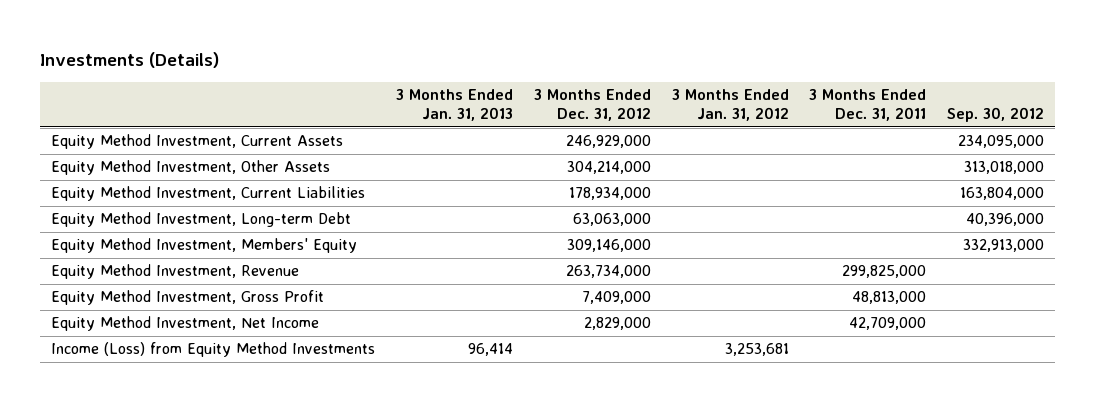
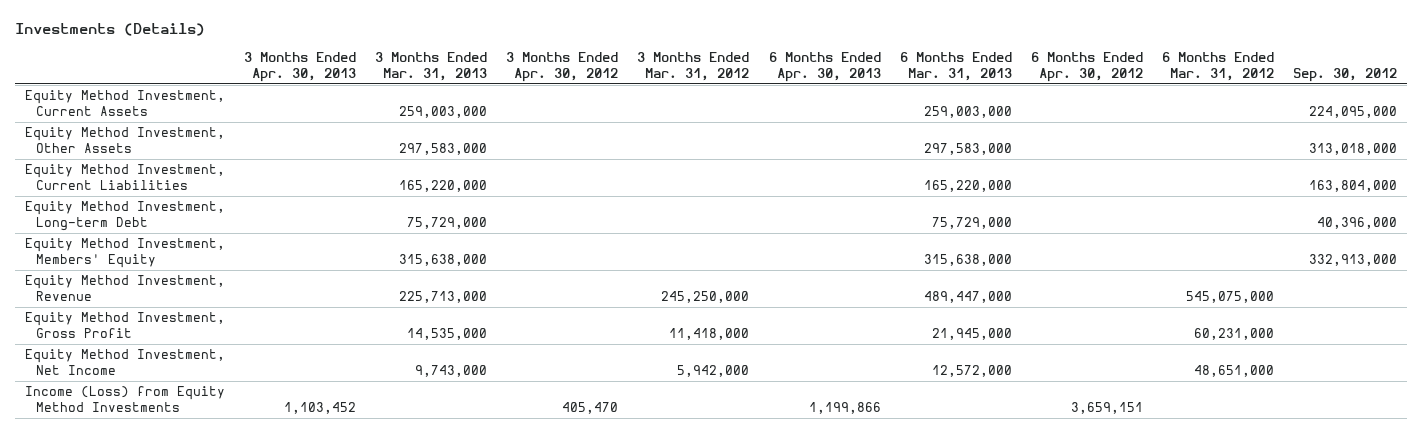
[395,88,513,122] 3 Months Ended Jan. 31, 2013 -> none
[533,88,651,122] 3 Months Ended Dec. 31, 2012 -> none
[671,88,789,122] 3 Months Ended Jan. 31, 2012 -> none
[809,88,927,122] 3 Months Ended Dec. 31, 2011 -> none
none -> [243,51,356,82] 3 Months Ended Apr. 30, 2013
none -> [375,51,488,81] 3 Months Ended Mar. 31, 2013
none -> [506,51,619,82] 3 Months Ended Apr. 30, 2012
none -> [637,51,750,81] 3 Months Ended Mar. 31, 2012
none -> [768,51,881,82] 6 Months Ended Apr. 30, 2013
none -> [899,51,1012,81] 6 Months Ended Mar. 31, 2013
none -> [1031,51,1144,82] 6 Months Ended Apr. 30, 2012
none -> [1162,51,1275,81] 6 Months Ended Mar. 31, 2012
[958,135,1045,149] 234,095,000 -> [1309,106,1398,119] 224,095,000

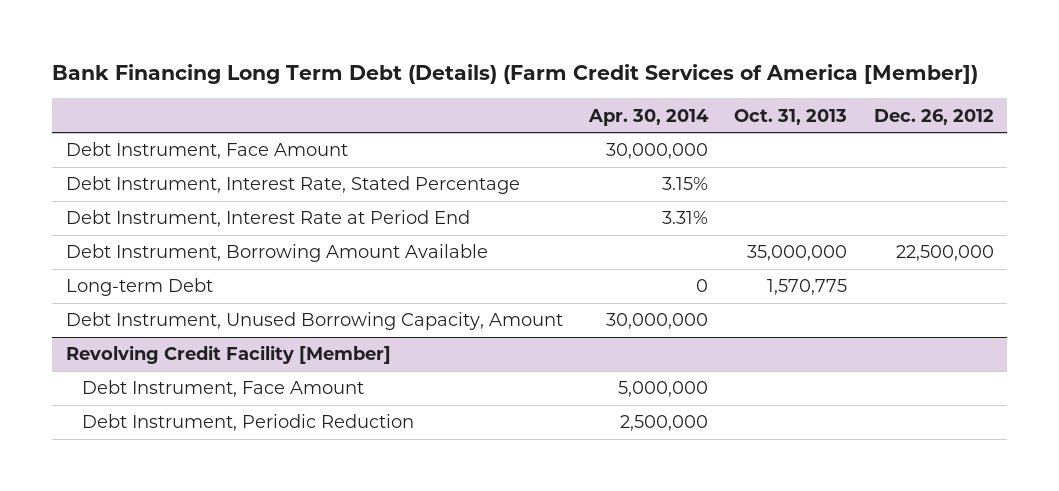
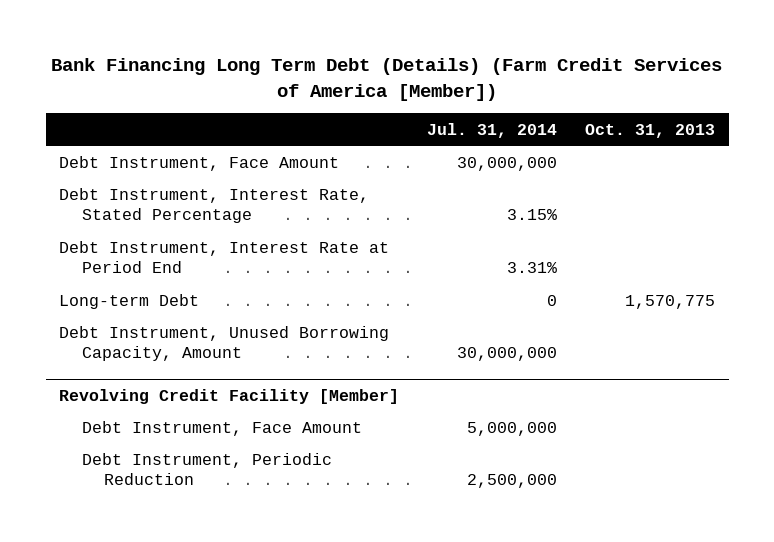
[587,108,709,126] Apr. 30, 2014 -> none
[873,108,994,125] Dec. 26, 2012 -> none
none -> [427,122,558,138] Jul. 31, 2014
[65,244,488,263] Debt Instrument, Borrowing Amount Available -> none

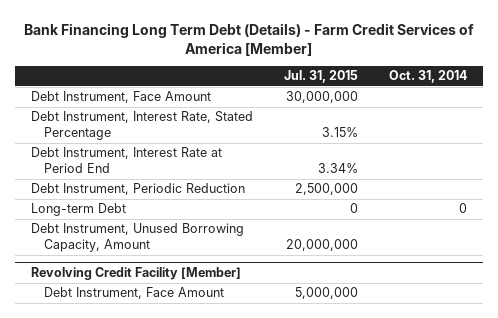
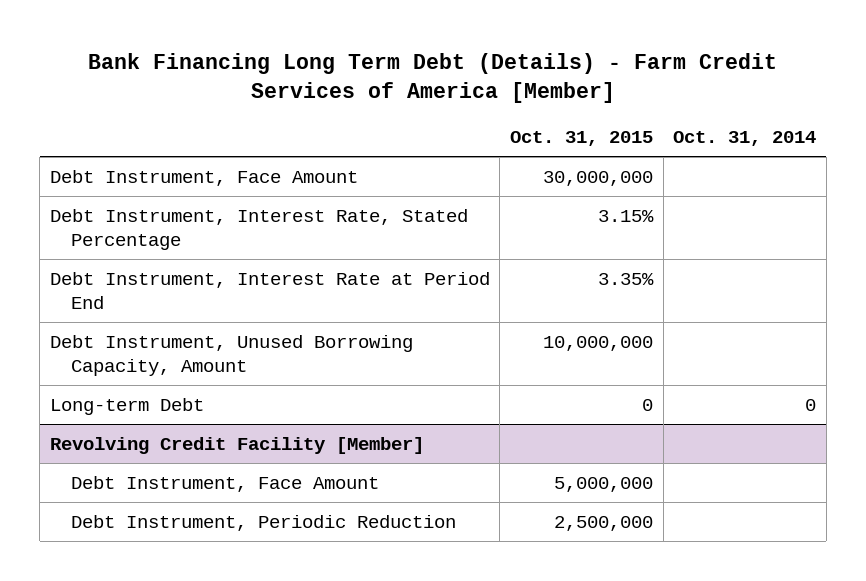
[283,70,358,84] Jul. 31, 2015 -> none
none -> [510,131,654,147] Oct. 31, 2015
[30,183,245,196] Debt Instrument, Periodic Reduction -> none
[30,203,126,217] Long-term Debt -> [49,397,204,415] Long-term Debt
none -> [70,514,456,531] Debt Instrument, Periodic Reduction

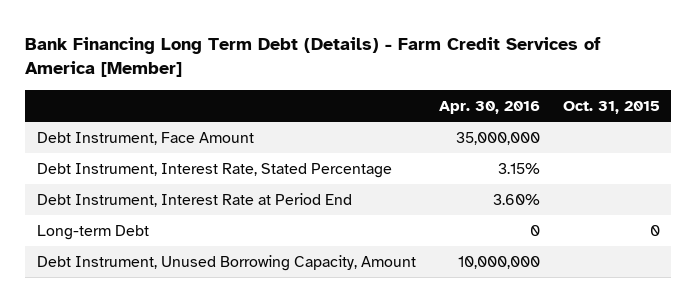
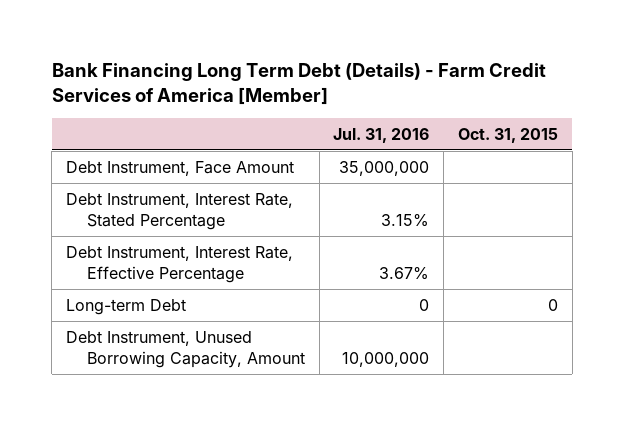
[438,100,540,114] Apr. 30, 2016 -> none
none -> [333,127,430,143] Jul. 31, 2016
[36,192,352,207] Debt Instrument, Interest Rate at Period End -> [66,245,294,283] Debt Instrument, Interest Rate, Effective Percentage

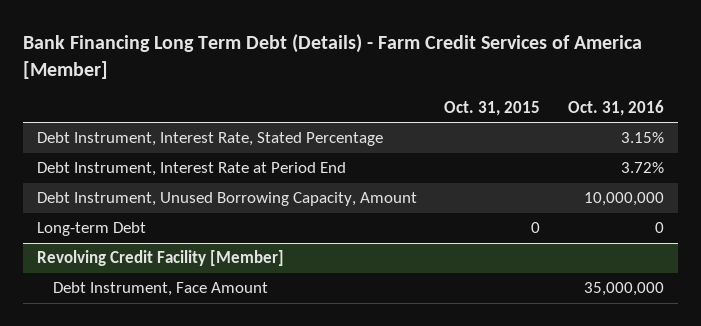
[333,127,430,143] Jul. 31, 2016 -> none
none -> [567,99,664,116] Oct. 31, 2016
[66,160,295,176] Debt Instrument, Face Amount -> none
[66,245,294,283] Debt Instrument, Interest Rate, Effective Percentage -> none
none -> [37,162,347,177] Debt Instrument, Interest Rate at Period End
[66,298,187,315] Long-term Debt -> [37,222,147,237] Long-term Debt
none -> [37,250,285,267] Revolving Credit Facility [Member]
none -> [52,282,268,297] Debt Instrument, Face Amount

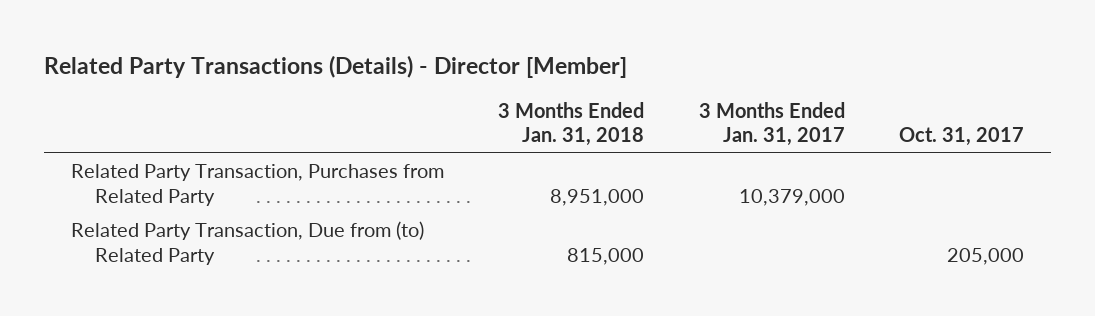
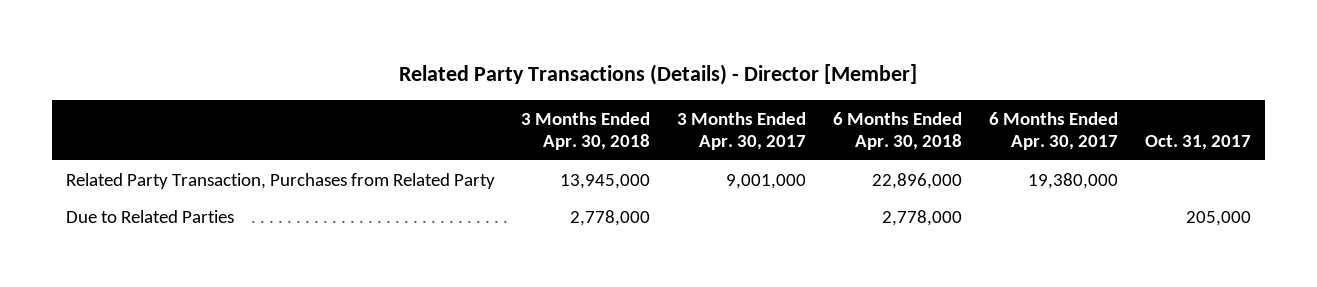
[498,101,645,147] 3 Months Ended Jan. 31, 2018 -> none
[698,101,845,147] 3 Months Ended Jan. 31, 2017 -> none
none -> [521,111,651,151] 3 Months Ended Apr. 30, 2018
none -> [677,111,807,151] 3 Months Ended Apr. 30, 2017
none -> [833,111,963,151] 6 Months Ended Apr. 30, 2018
none -> [989,111,1119,151] 6 Months Ended Apr. 30, 2017
[70,221,424,265] Related Party Transaction, Due from (to) Related Party -> [65,209,234,223] Due to Related Parties

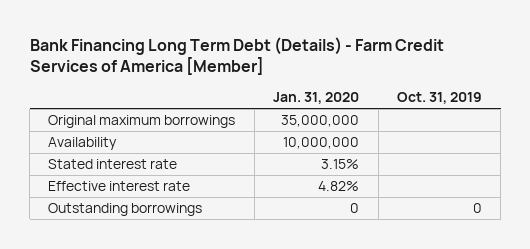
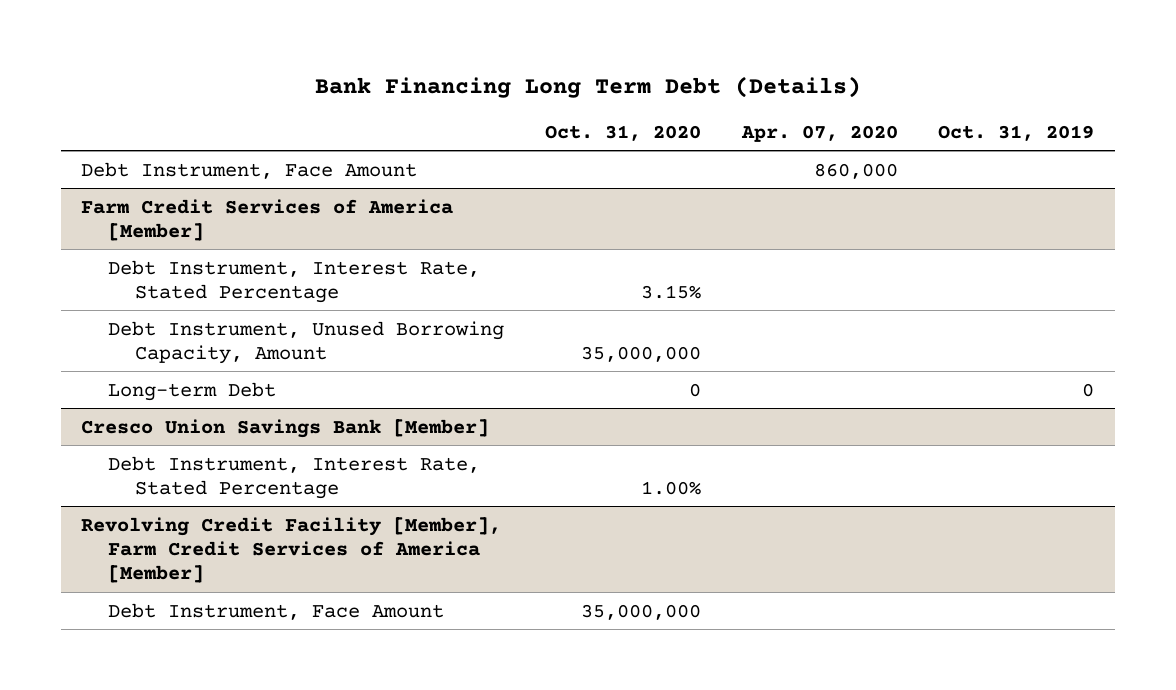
[29,37,444,76] Bank Financing Long Term Debt (Details) - Farm Credit Services of America [Member] -> [314,75,861,98] Bank Financing Long Term Debt (Details)
[273,92,360,105] Jan. 31, 2020 -> none
none -> [544,124,701,141] Oct. 31, 2020
none -> [740,124,898,142] Apr. 07, 2020
[48,136,118,150] Availability -> none
[48,158,178,169] Stated interest rate -> none
[48,180,191,191] Effective interest rate -> none
[48,202,203,216] Outstanding borrowings -> none
[48,114,236,128] Original maximum borrowings -> [81,161,418,179] Debt Instrument, Face Amount
none -> [81,198,454,241] Farm Credit Services of America [Member]
none -> [108,259,481,303] Debt Instrument, Interest Rate, Stated Percentage
none -> [108,320,505,364] Debt Instrument, Unused Borrowing Capacity, Amount
none -> [108,381,277,401] Long-term Debt
none -> [81,418,490,438] Cresco Union Savings Bank [Member]
none -> [108,455,481,499] Debt Instrument, Interest Rate, Stated Percentage
none -> [81,516,502,583] Revolving Credit Facility [Member], Farm Credit Services of America [Member]
none -> [108,602,445,620] Debt Instrument, Face Amount

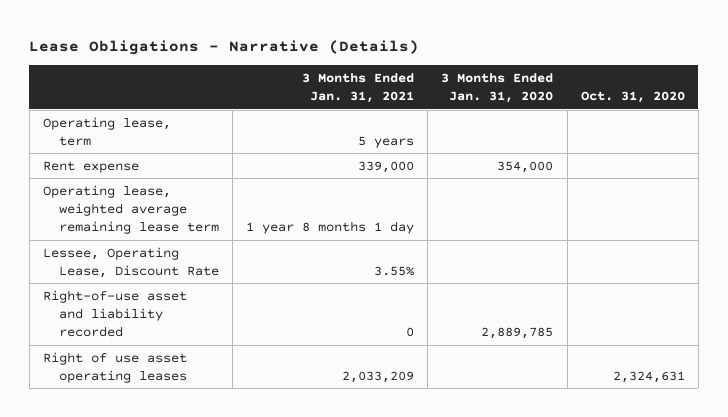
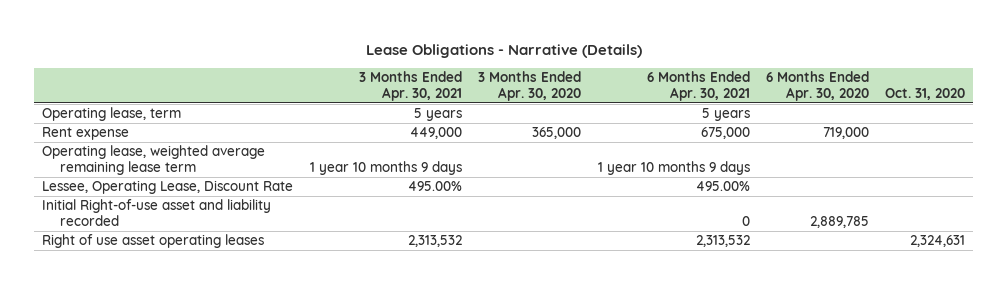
[302,72,415,103] 3 Months Ended Jan. 31, 2021 -> none
[441,72,554,103] 3 Months Ended Jan. 31, 2020 -> none
none -> [358,71,462,102] 3 Months Ended Apr. 30, 2021
none -> [478,71,582,102] 3 Months Ended Apr. 30, 2020
none -> [646,71,750,102] 6 Months Ended Apr. 30, 2021
none -> [765,71,869,102] 6 Months Ended Apr. 30, 2020
[43,289,188,338] Right-of-use asset and liability recorded -> [42,199,272,226] Initial Right-of-use asset and liability recorded

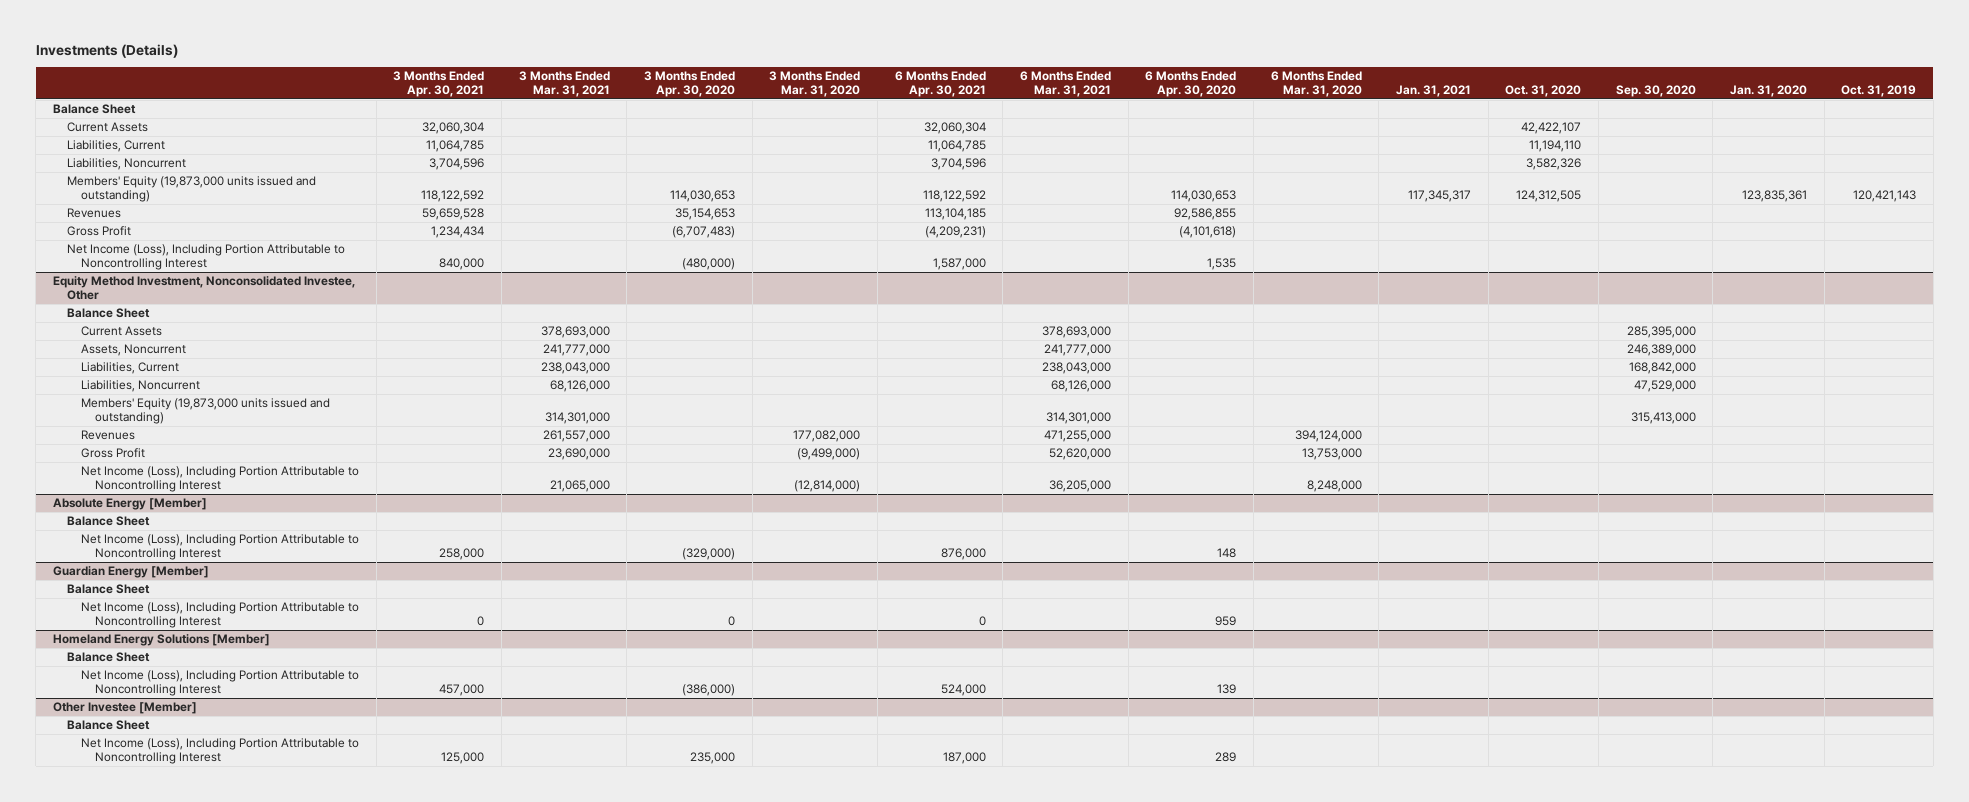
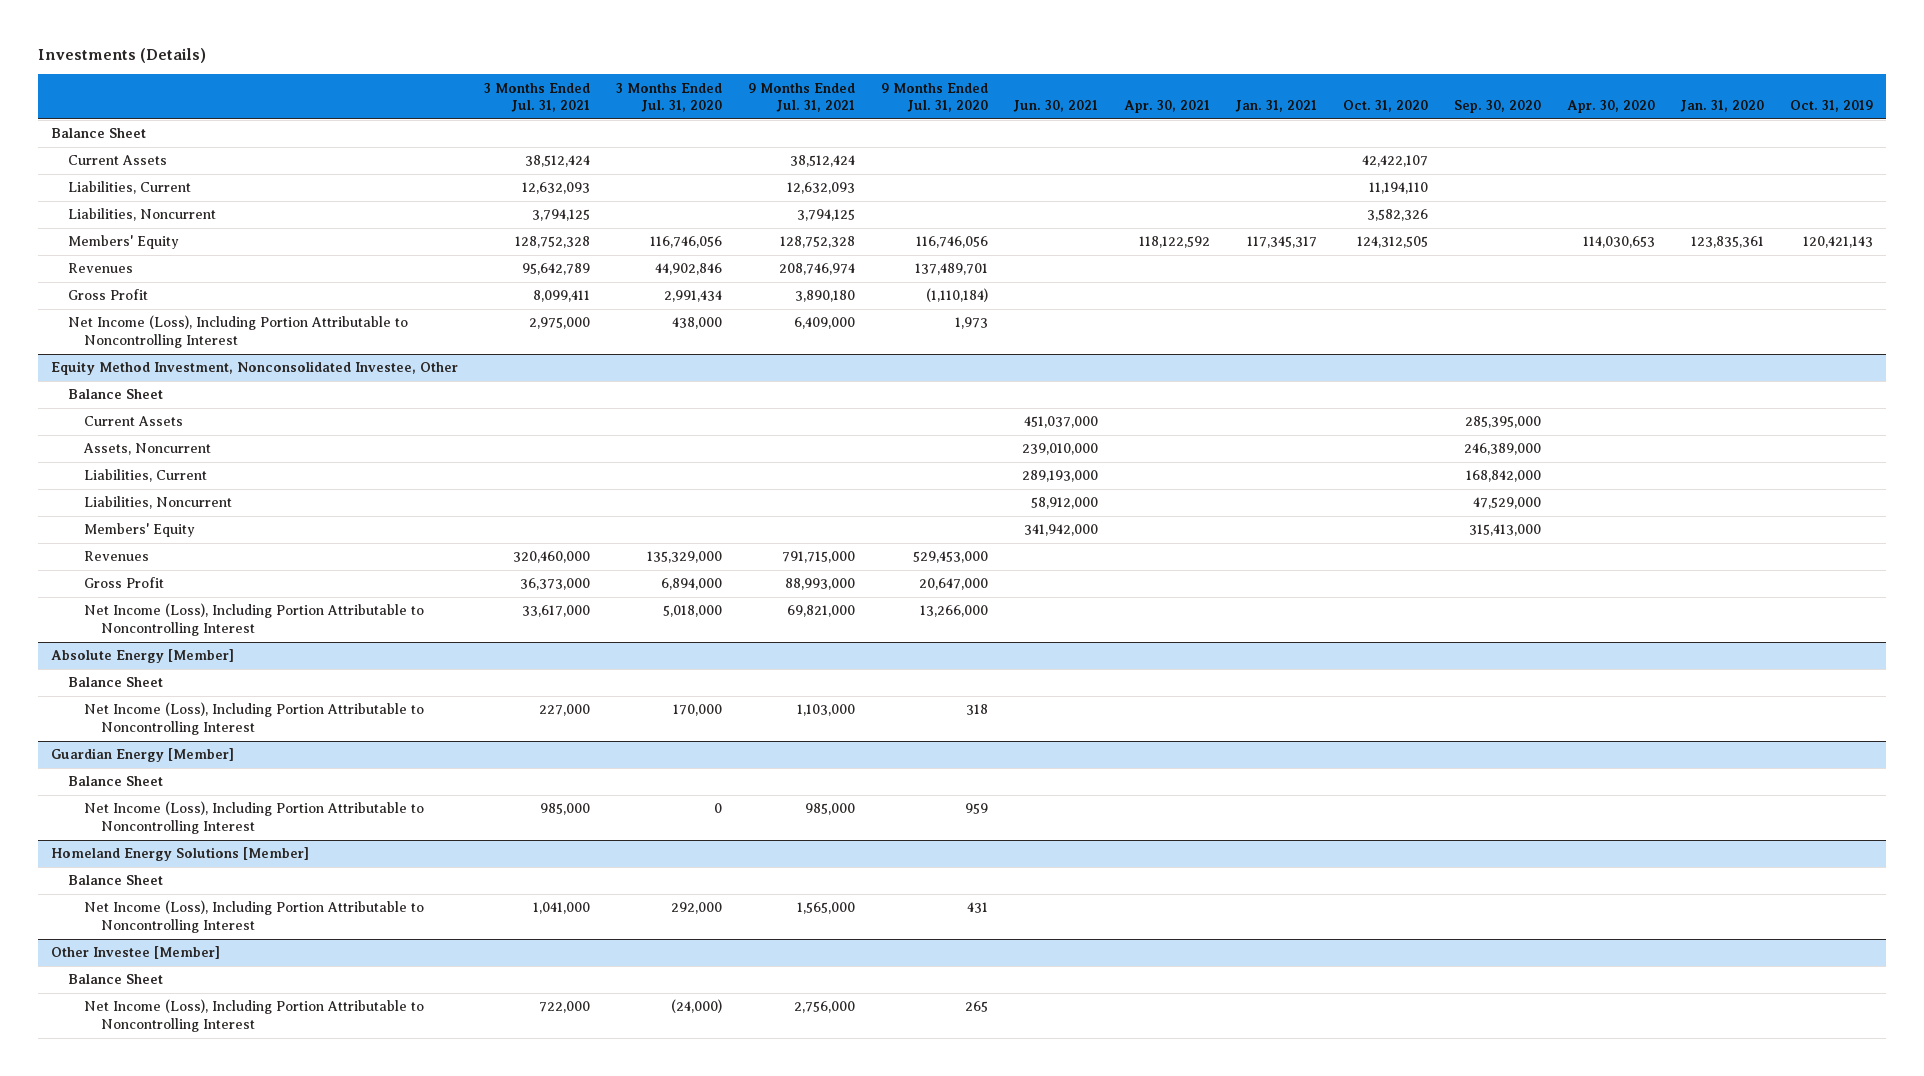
[393,70,485,98] 3 Months Ended Apr. 30, 2021 -> none
[518,70,610,98] 3 Months Ended Mar. 31, 2021 -> none
[644,70,736,98] 3 Months Ended Apr. 30, 2020 -> none
[769,70,861,98] 3 Months Ended Mar. 31, 2020 -> none
[894,70,986,98] 6 Months Ended Apr. 30, 2021 -> none
[1020,70,1112,98] 6 Months Ended Mar. 31, 2021 -> none
[1145,70,1237,98] 6 Months Ended Apr. 30, 2020 -> none
[1270,70,1362,98] 6 Months Ended Mar. 31, 2020 -> none
none -> [484,82,591,113] 3 Months Ended Jul. 31, 2021
none -> [616,82,723,113] 3 Months Ended Jul. 31, 2020
none -> [748,82,856,113] 9 Months Ended Jul. 31, 2021
none -> [881,82,989,113] 9 Months Ended Jul. 31, 2020
none -> [1013,100,1099,113] Jun. 30, 2021
none -> [1123,100,1210,114] Apr. 30, 2021
none -> [1566,100,1655,114] Apr. 30, 2020
[67,176,317,203] Members' Equity (19,873,000 units issued and outstanding) -> [67,235,179,250] Members' Equity
[81,398,331,425] Members' Equity (19,873,000 units issued and outstanding) -> [84,523,196,538] Members' Equity

